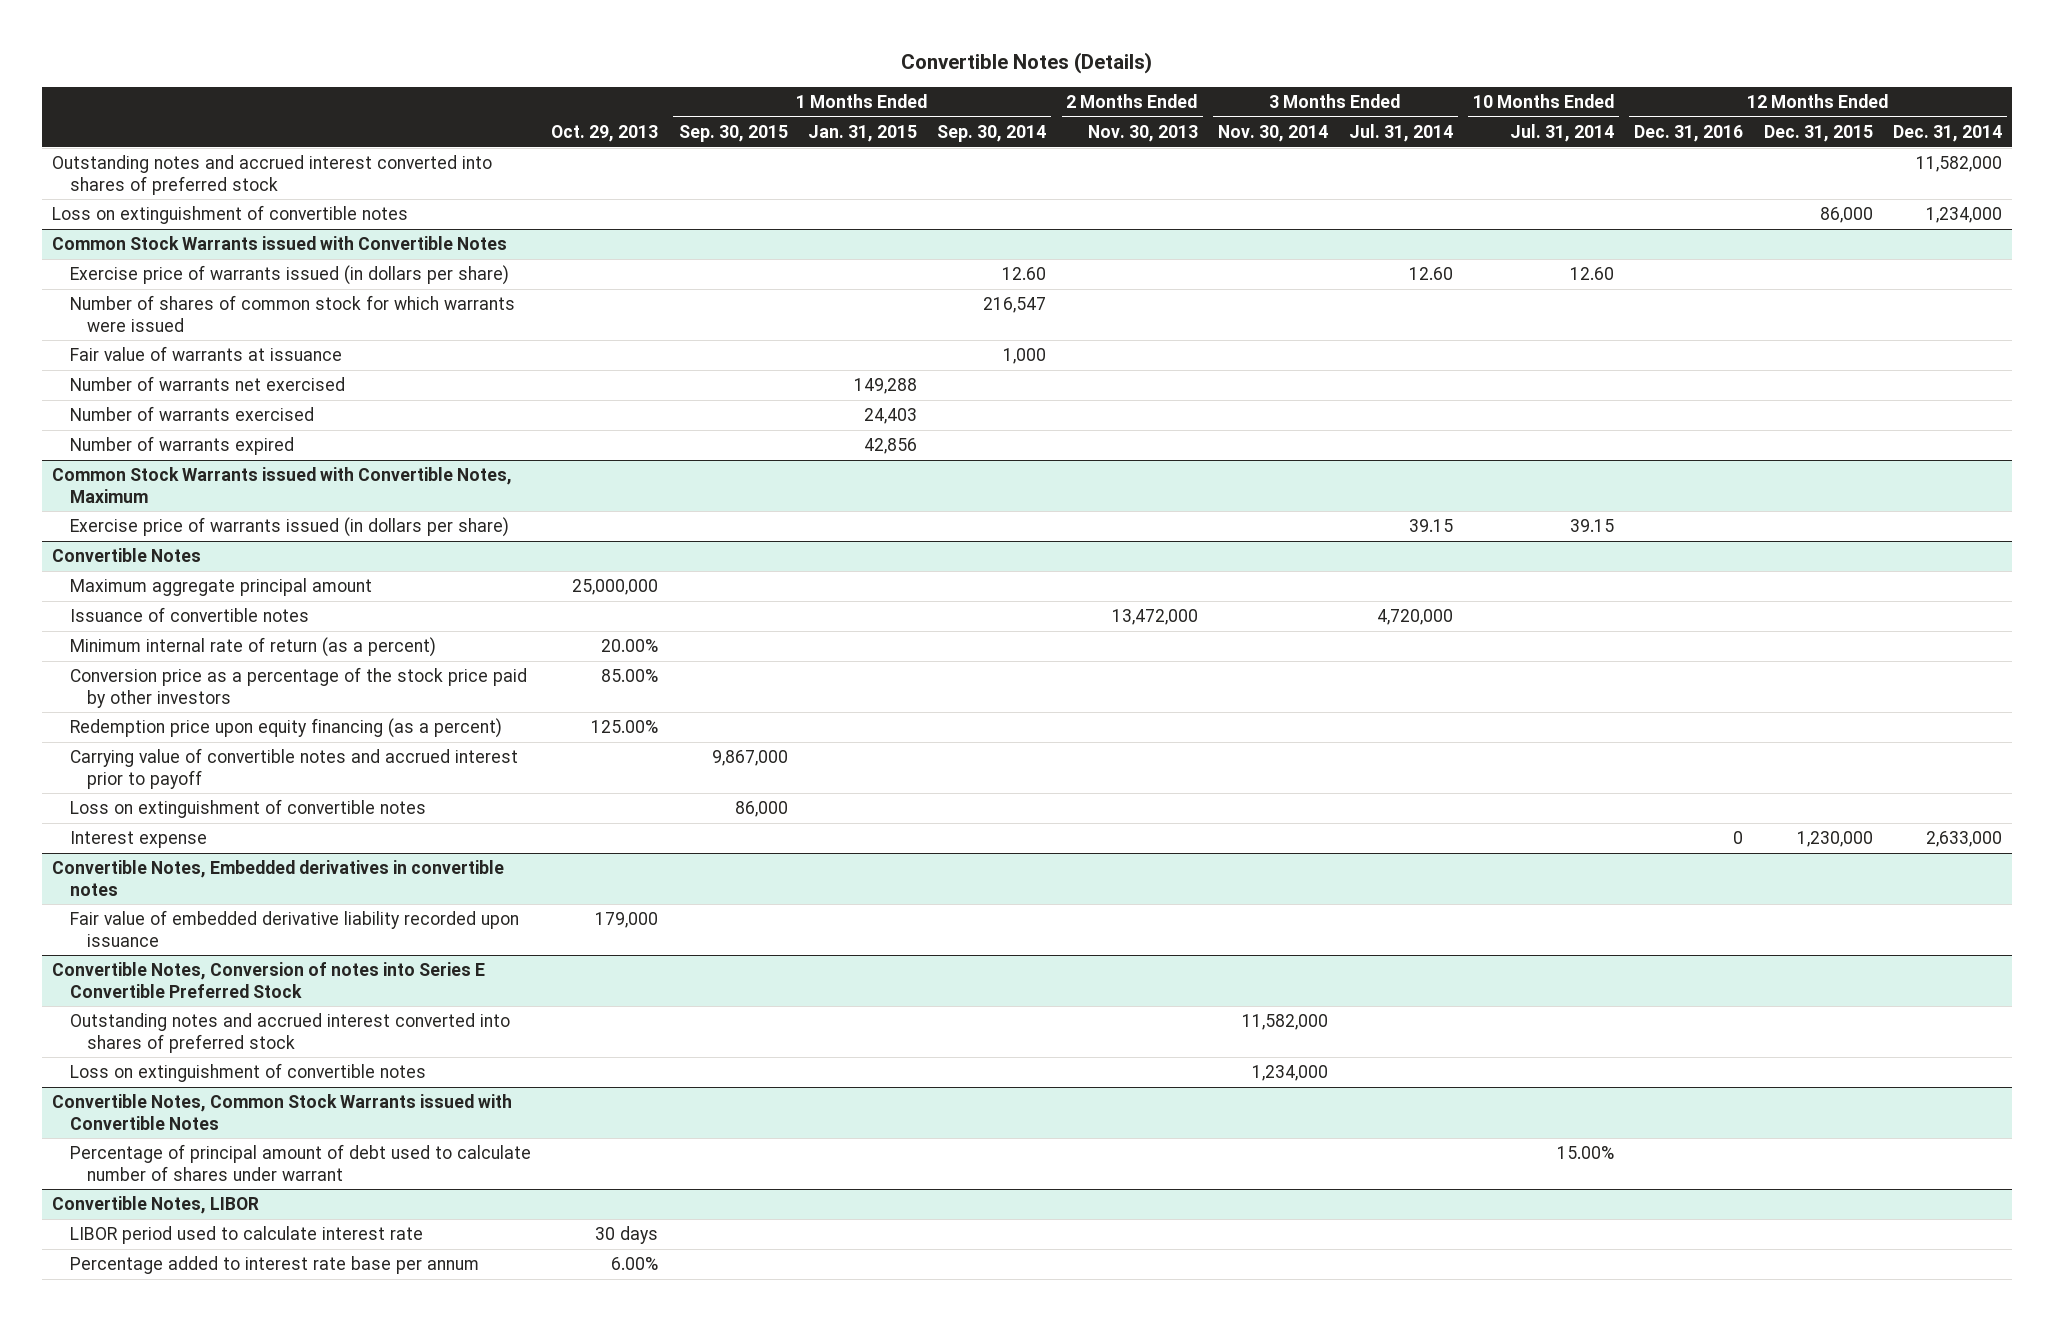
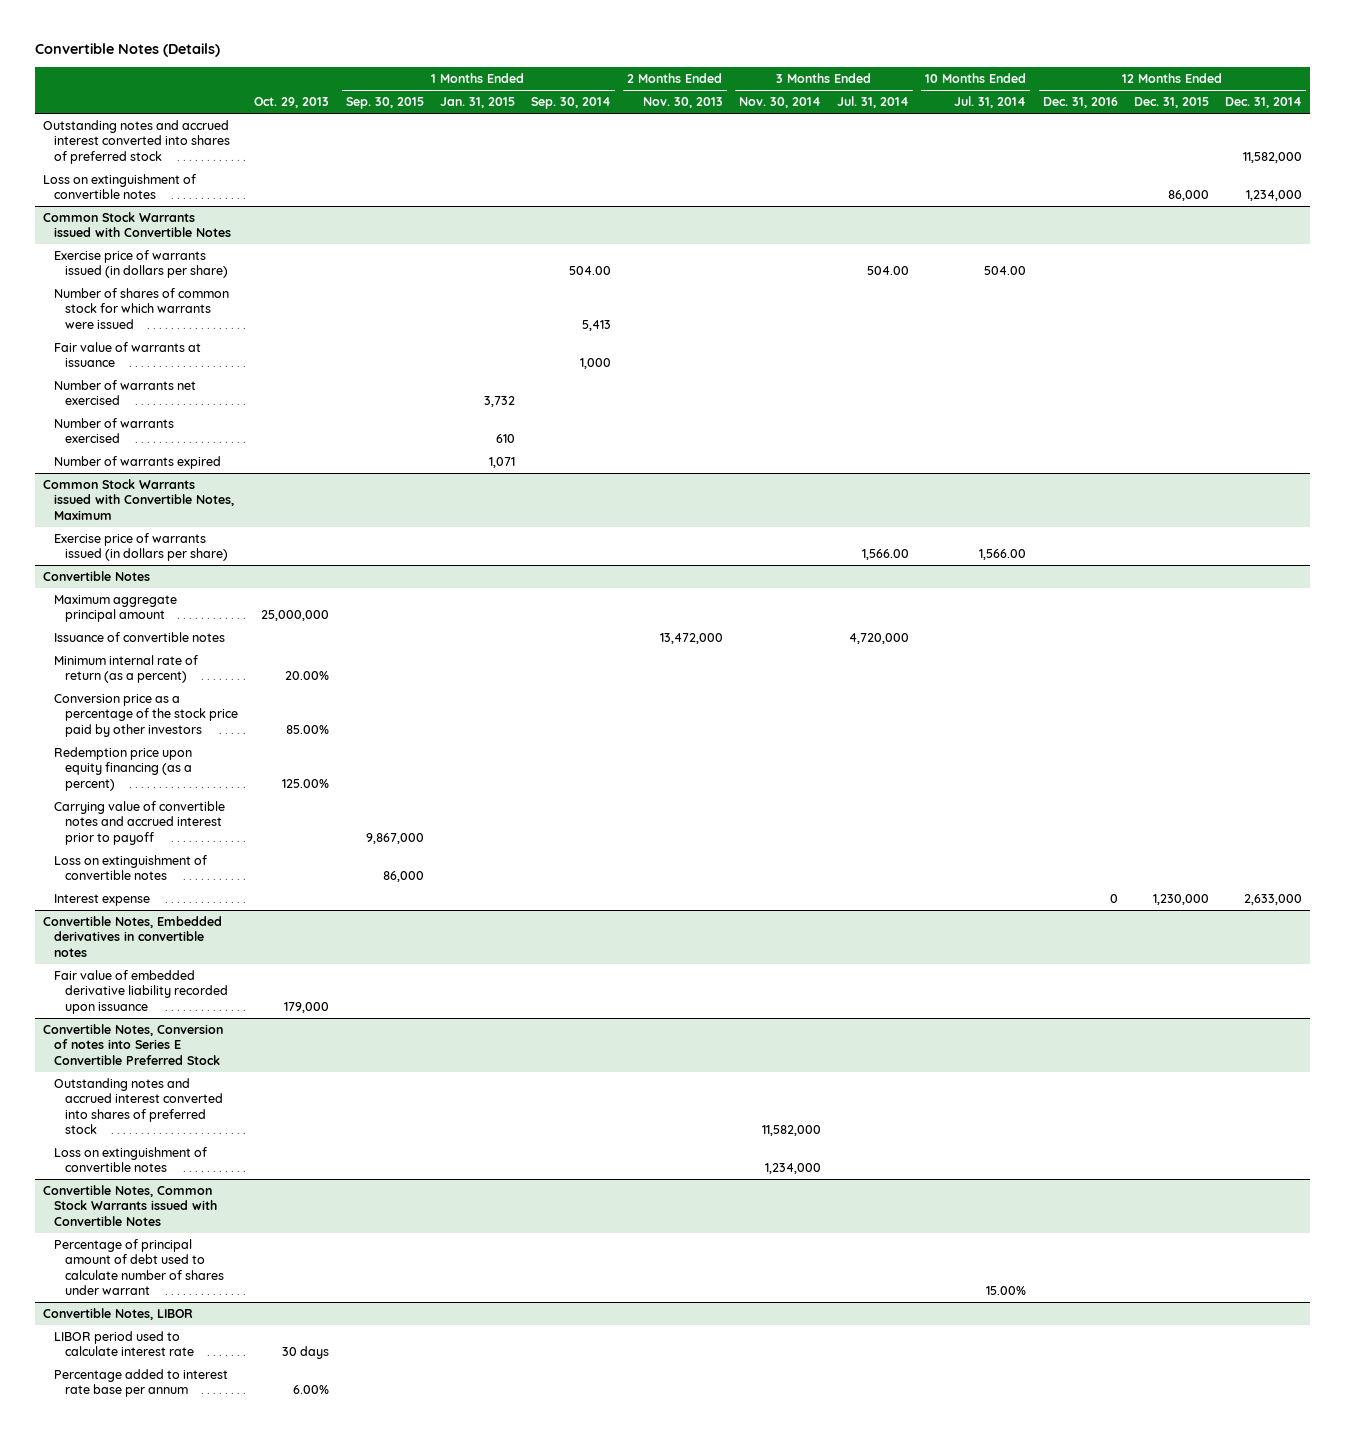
[1002,267,1047,281] 12.60 -> [569,266,612,276] 504.00
[1408,267,1453,281] 12.60 -> [867,266,910,276] 504.00
[1570,267,1615,281] 12.60 -> [984,266,1027,276] 504.00
[983,297,1047,314] 216,547 -> [582,319,612,331] 5,413
[853,378,917,395] 149,288 -> [483,396,515,408] 3,732
[863,408,917,425] 24,403 -> [495,434,515,444] 610
[863,438,917,455] 42,856 -> [488,457,515,469] 1,071
[1408,519,1453,533] 39.15 -> [862,549,910,561] 1,566.00
[1570,519,1615,533] 39.15 -> [979,549,1027,561] 1,566.00

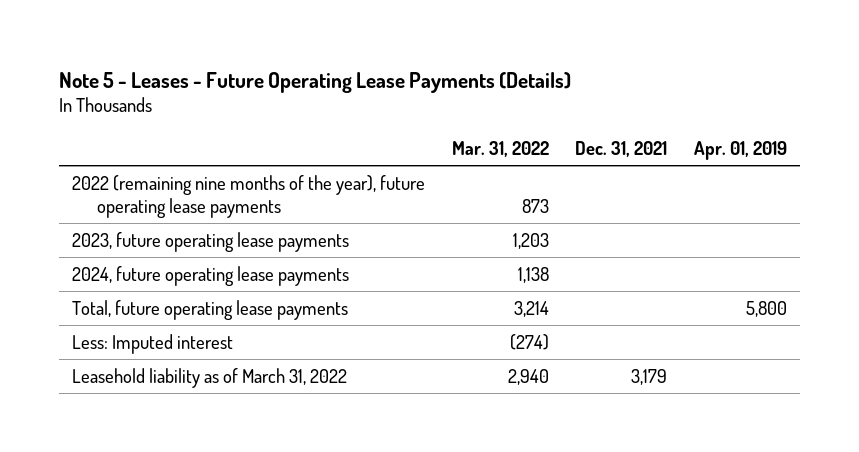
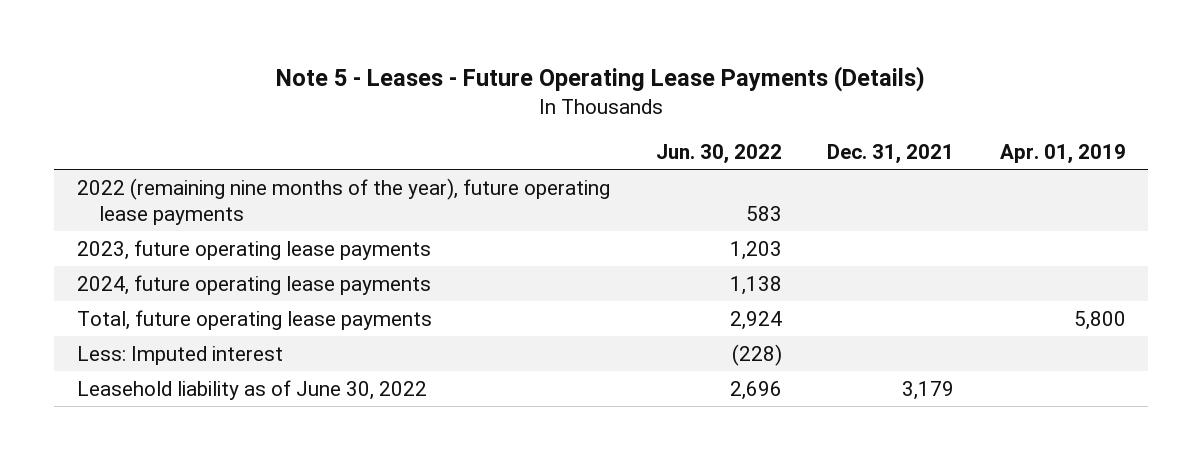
[451,140,549,157] Mar. 31, 2022 -> none
none -> [655,144,782,165] Jun. 30, 2022
[72,367,348,388] Leasehold liability as of March 31, 2022 -> [77,379,428,400] Leasehold liability as of June 30, 2022

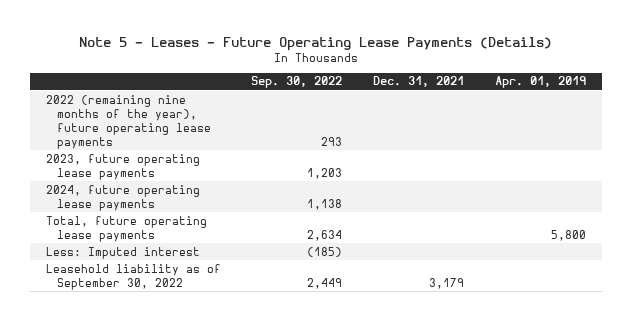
[655,144,782,165] Jun. 30, 2022 -> none
none -> [251,76,343,89] Sep. 30, 2022
[77,379,428,400] Leasehold liability as of June 30, 2022 -> [45,263,221,290] Leasehold liability as of September 30, 2022

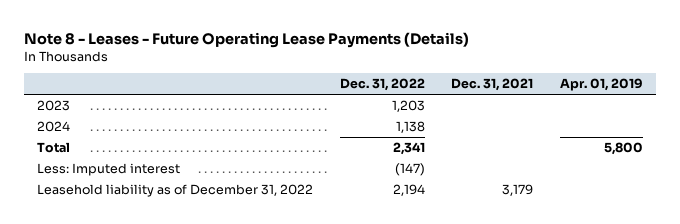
[78,37,552,52] Note 5 - Leases - Future Operating Lease Payments (Details) -> [24,31,470,48] Note 8 - Leases - Future Operating Lease Payments (Details)
[251,76,343,89] Sep. 30, 2022 -> none
none -> [339,78,425,92] Dec. 31, 2022
[45,94,212,149] 2022 (remaining nine months of the year), future operating lease payments -> none
[45,153,200,180] 2023, future operating lease payments -> [37,100,71,112] 2023
[45,184,200,211] 2024, future operating lease payments -> [37,121,71,133] 2024
[45,215,207,242] Total, future operating lease payments -> [37,142,71,154] Total
[45,263,221,290] Leasehold liability as of September 30, 2022 -> [37,184,314,198] Leasehold liability as of December 31, 2022

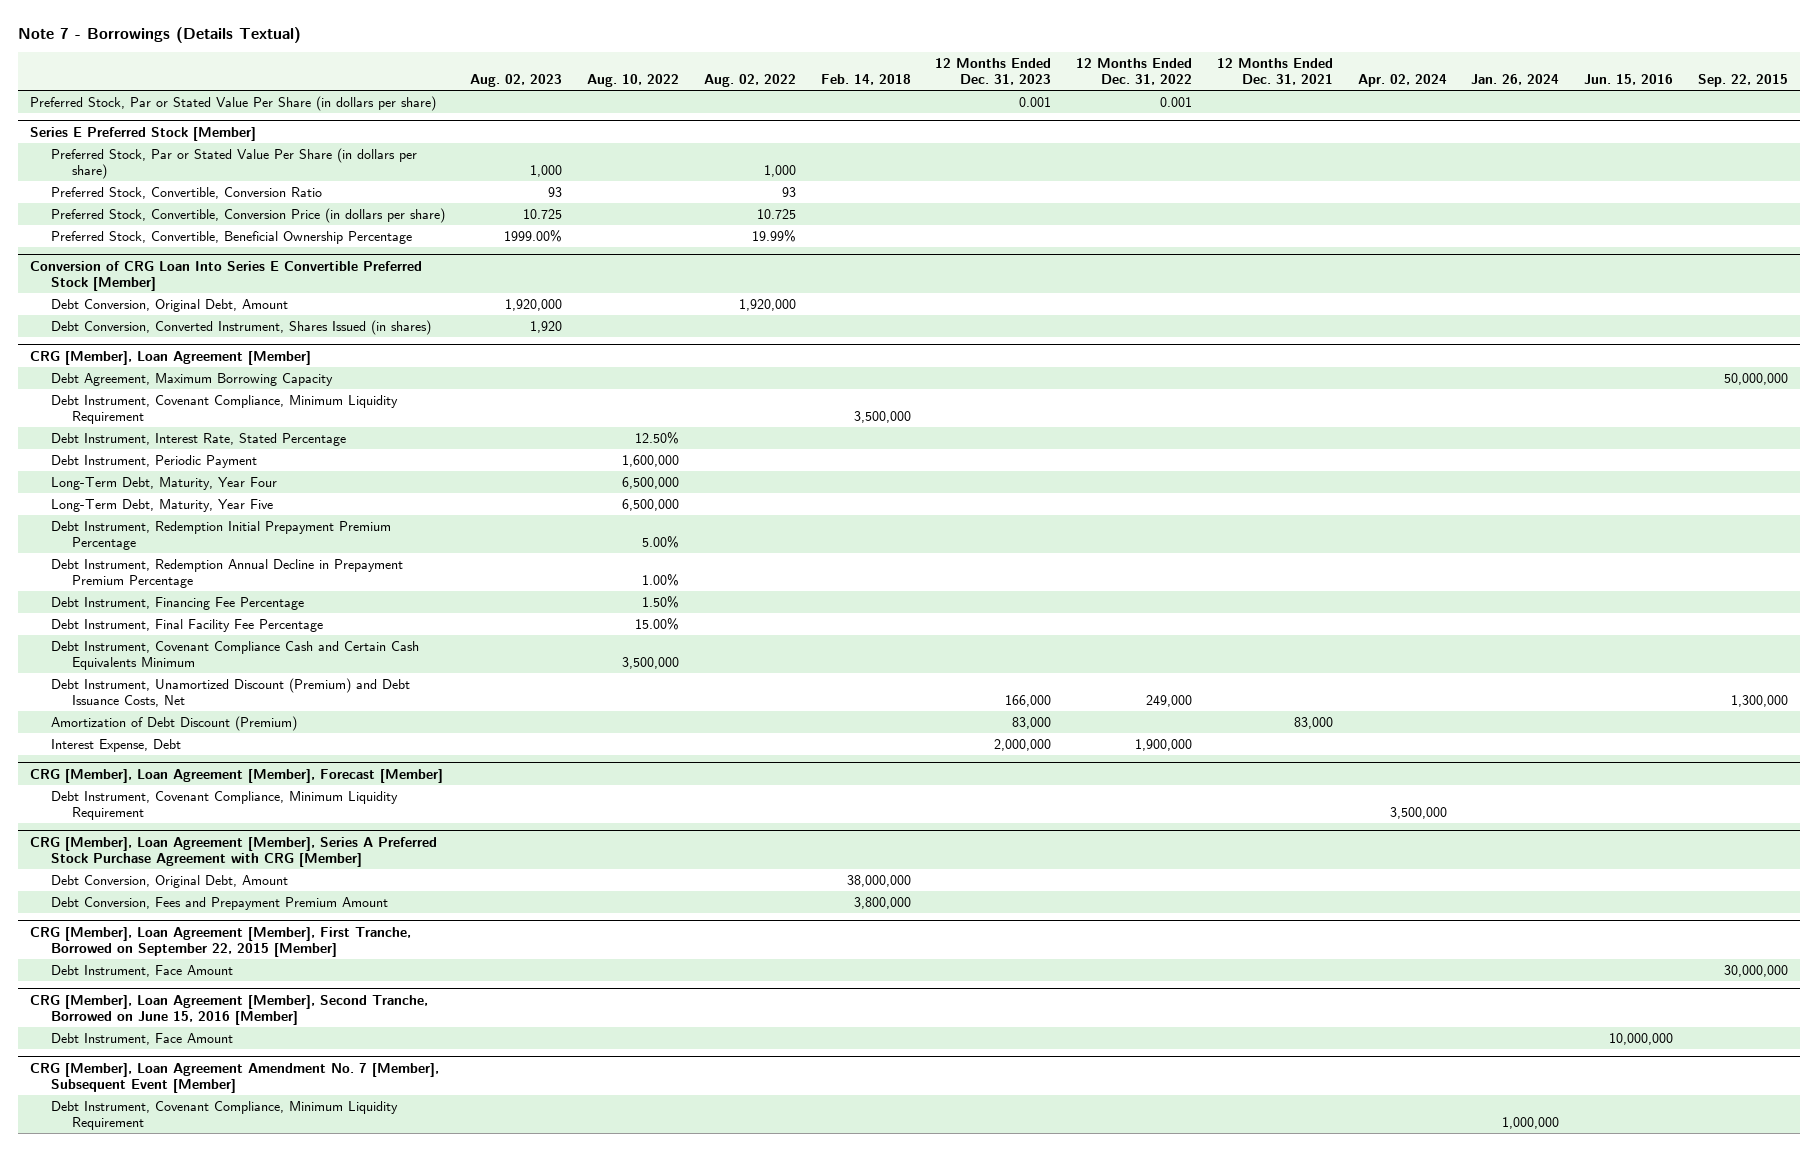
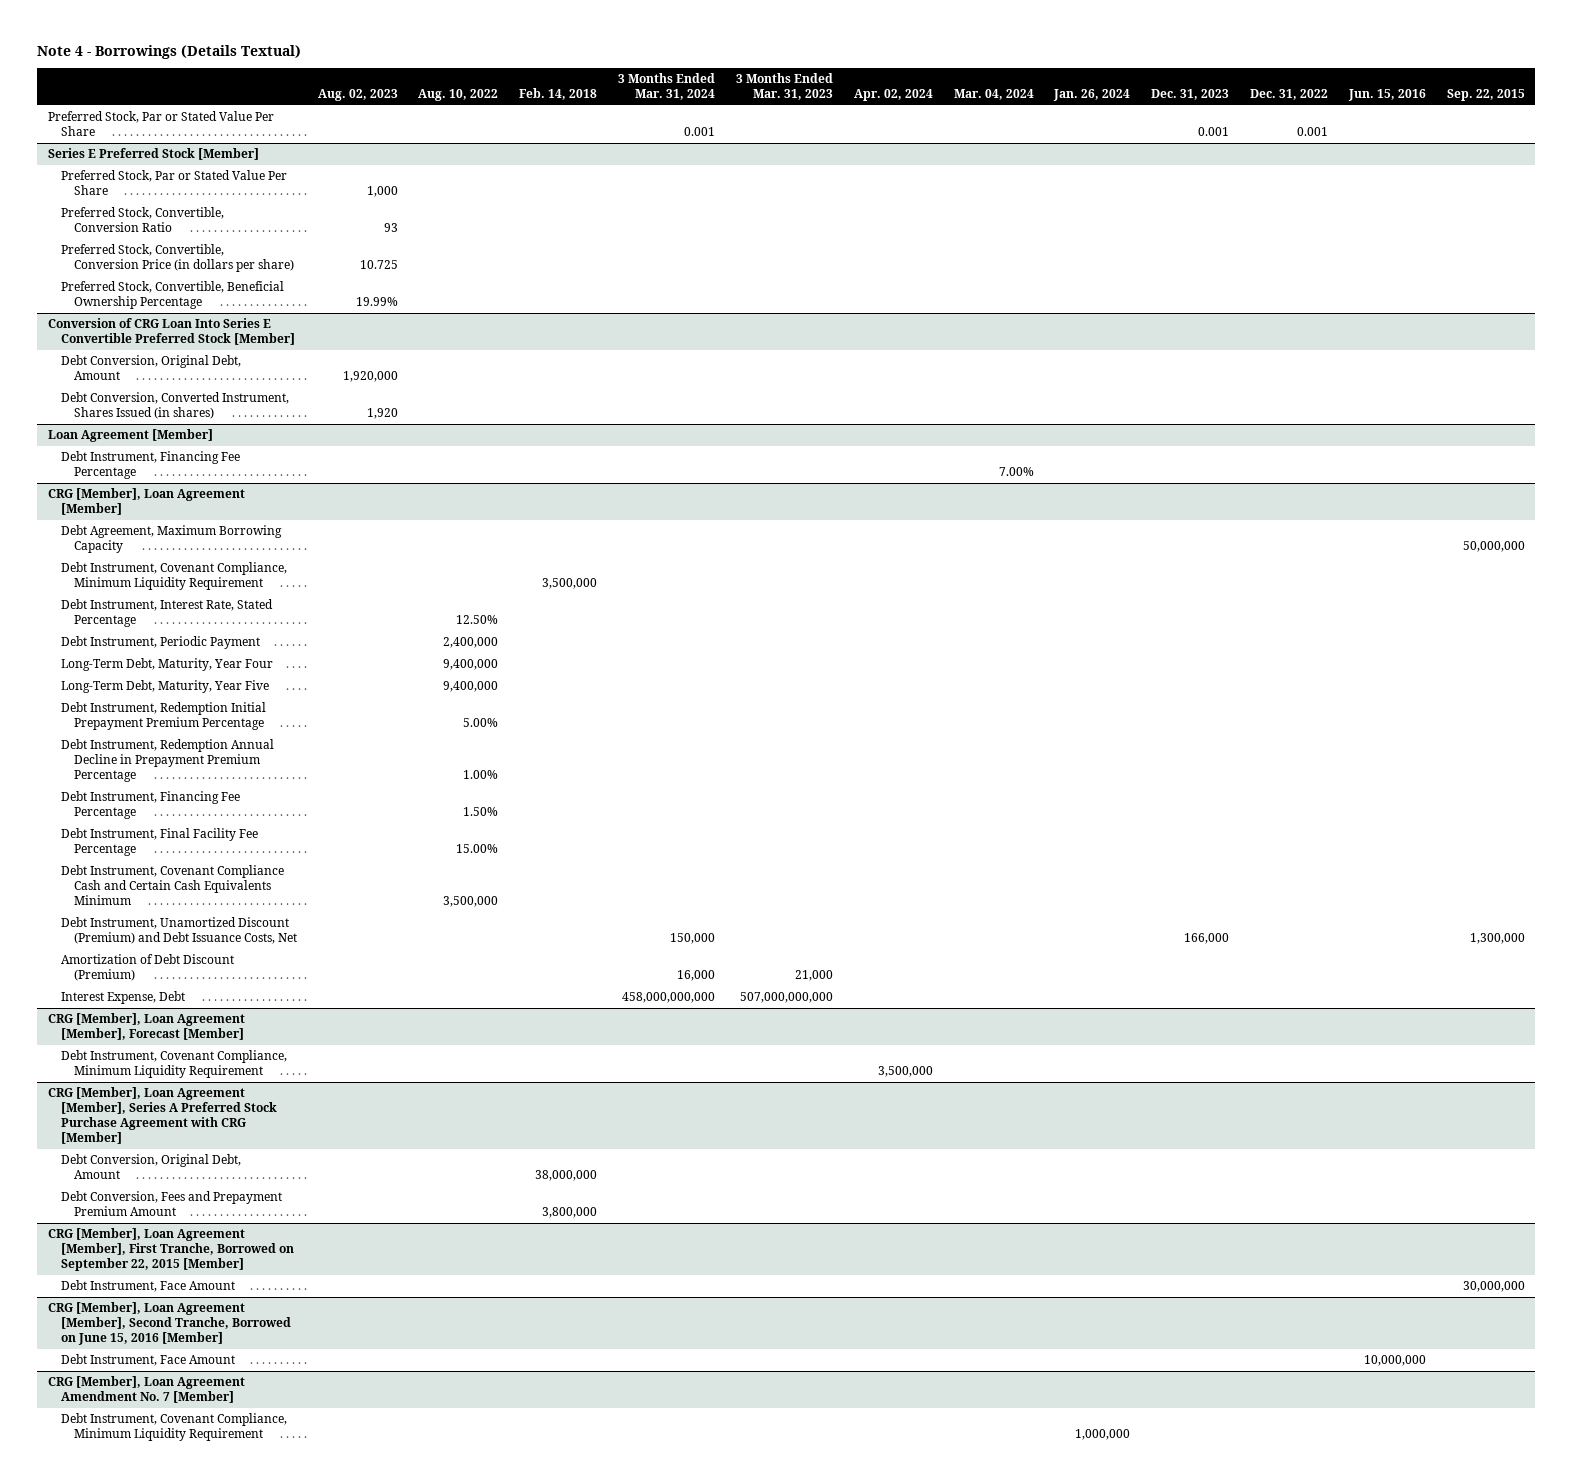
[18,26,302,43] Note 7 - Borrowings (Details Textual) -> [37,44,302,59] Note 4 - Borrowings (Details Textual)
[703,73,796,87] Aug. 02, 2022 -> none
[935,58,1052,85] 12 Months Ended Dec. 31, 2023 -> none
[1076,58,1193,85] 12 Months Ended Dec. 31, 2022 -> none
[1216,58,1333,85] 12 Months Ended Dec. 31, 2021 -> none
none -> [618,73,716,101] 3 Months Ended Mar. 31, 2024
none -> [735,73,833,101] 3 Months Ended Mar. 31, 2023
none -> [953,89,1034,101] Mar. 04, 2024
none -> [1151,89,1230,101] Dec. 31, 2023
none -> [1250,89,1329,101] Dec. 31, 2022
[30,95,437,111] Preferred Stock, Par or Stated Value Per Share (in dollars per share) -> [47,111,274,137] Preferred Stock, Par or Stated Value Per Share
[51,147,418,179] Preferred Stock, Par or Stated Value Per Share (in dollars per share) -> [60,170,287,196] Preferred Stock, Par or Stated Value Per Share
[504,229,563,242] 1999.00% -> [355,297,398,307] 19.99%
none -> [47,429,213,443] Loan Agreement [Member]
none -> [60,451,240,480] Debt Instrument, Financing Fee Percentage
[621,454,679,467] 1,600,000 -> [443,637,499,649] 2,400,000
[621,476,679,489] 6,500,000 -> [443,659,499,671] 9,400,000
[621,498,679,511] 6,500,000 -> [443,681,499,693] 9,400,000
[30,1062,440,1093] CRG [Member], Loan Agreement Amendment No. 7 [Member], Subsequent Event [Member] -> [47,1376,245,1404] CRG [Member], Loan Agreement Amendment No. 7 [Member]

